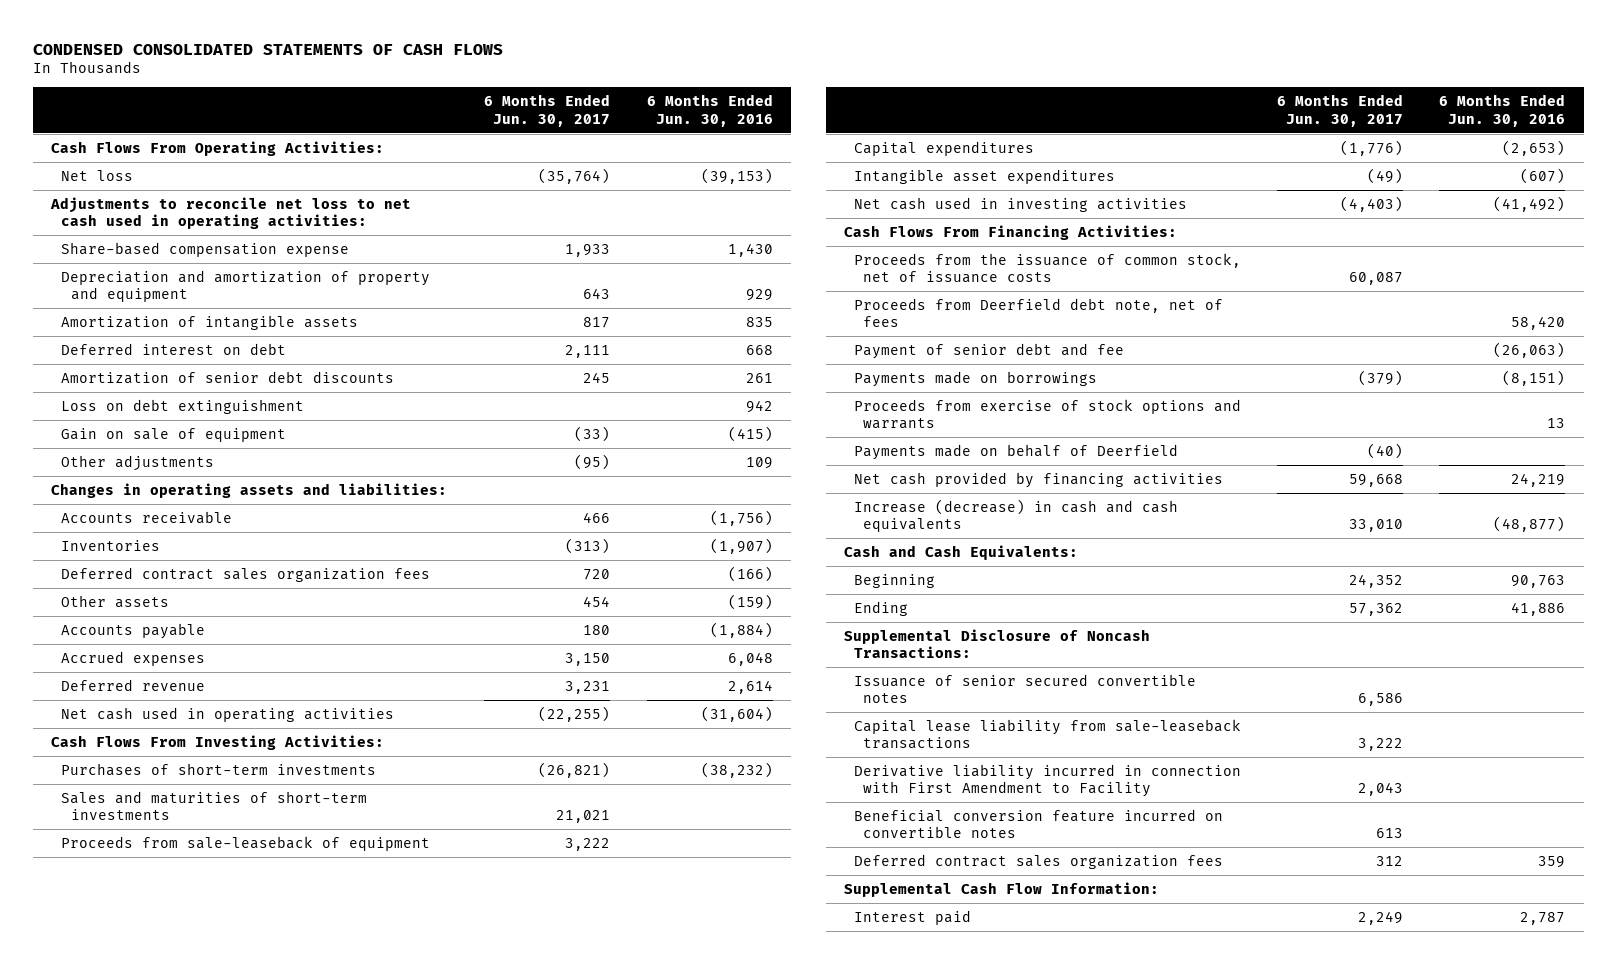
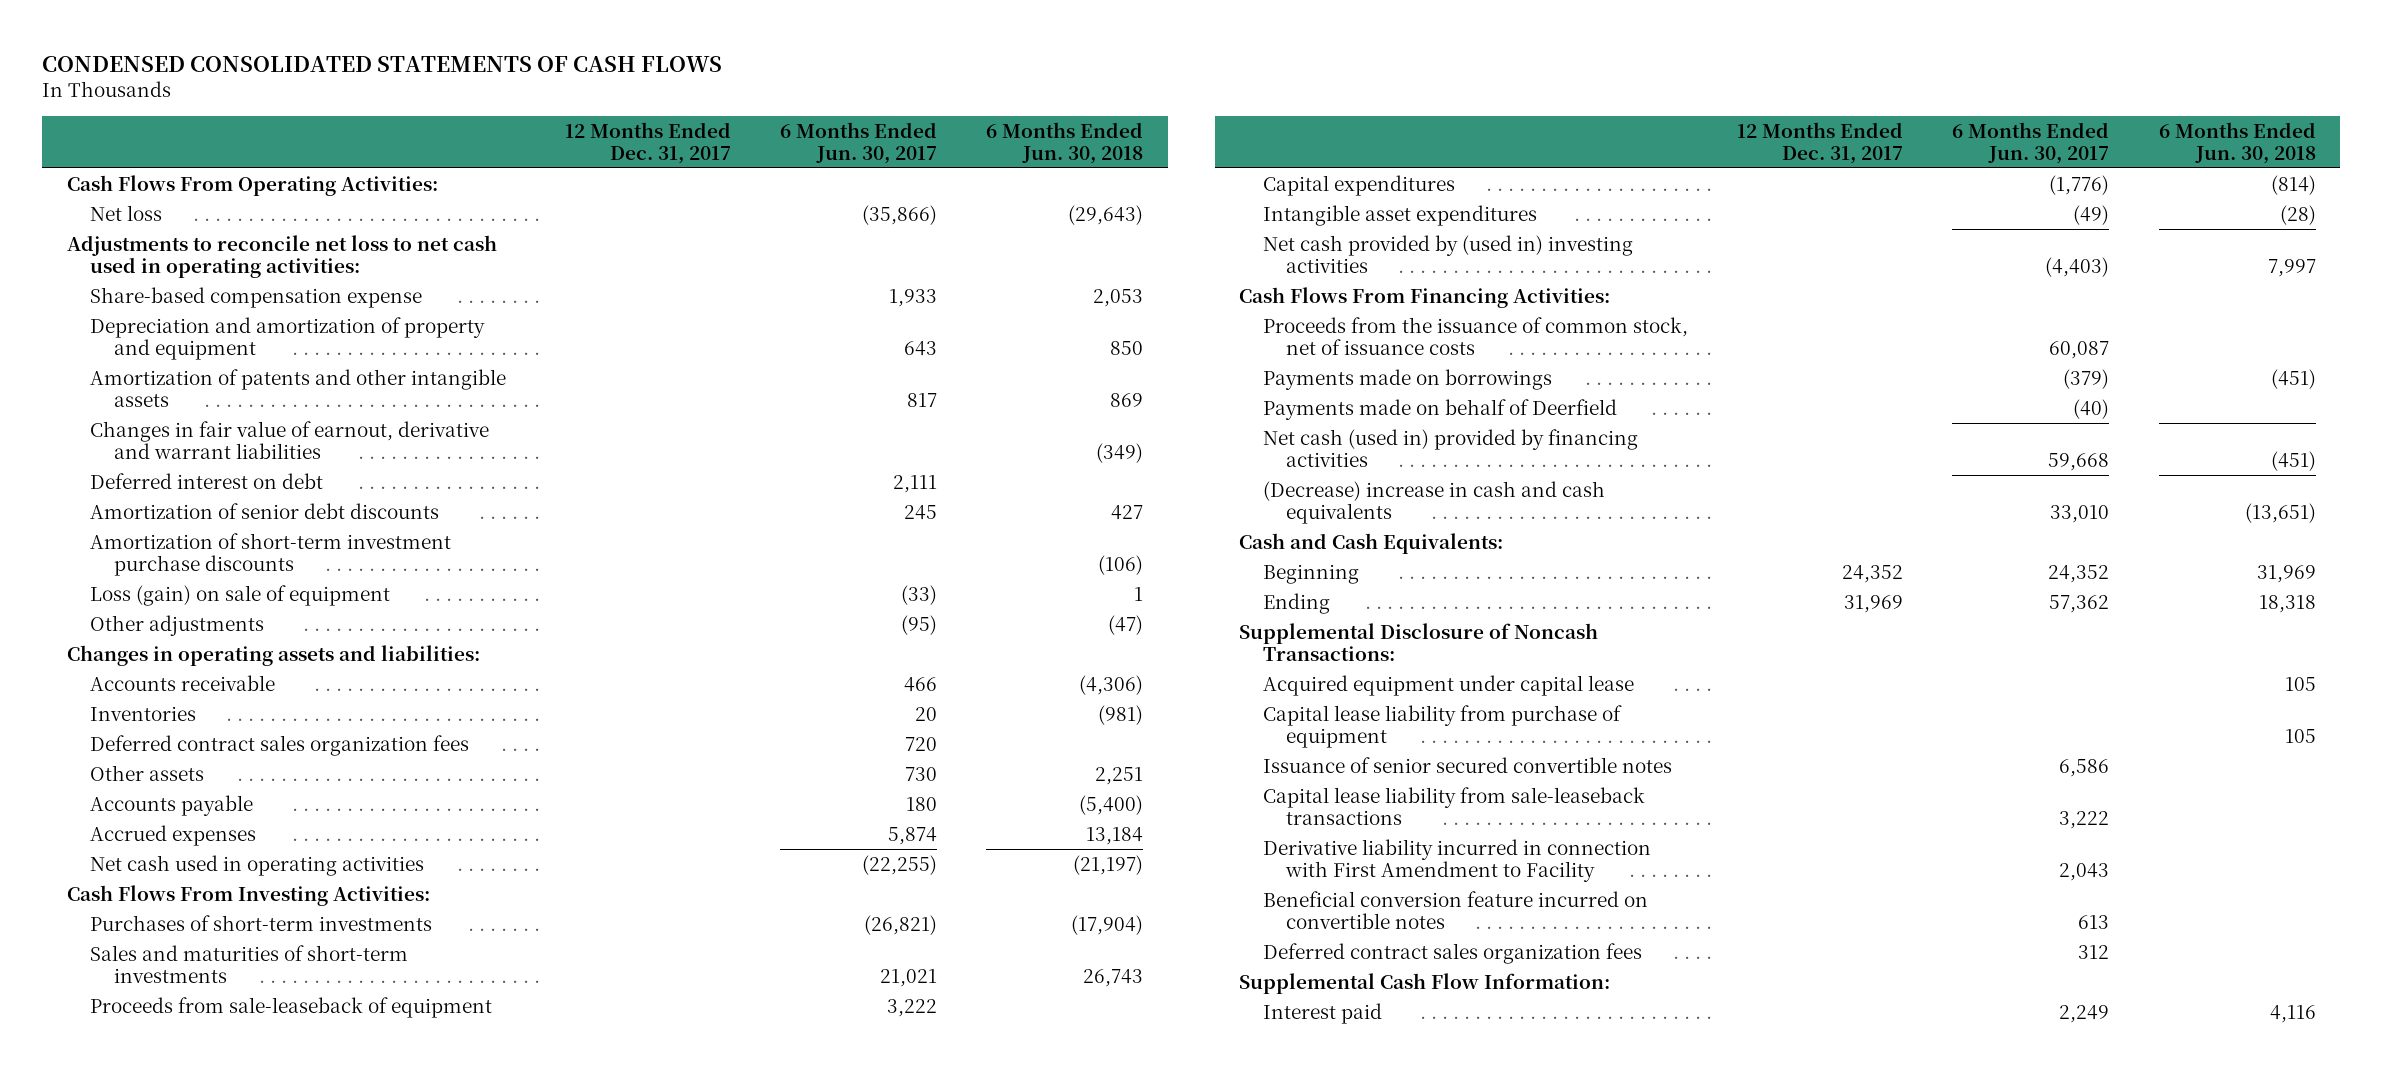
[646,93,773,127] 6 Months Ended Jun. 30, 2016 -> none
none -> [564,121,731,164] 12 Months Ended Dec. 31, 2017
none -> [986,121,1144,164] 6 Months Ended Jun. 30, 2018
[538,167,611,184] (35,764) -> [861,204,937,225] (35,866)
[61,314,359,330] Amortization of intangible assets -> [90,368,507,407] Amortization of patents and other intangible assets
none -> [90,420,490,459] Changes in fair value of earnout, derivative and warrant liabilities
[61,398,305,414] Loss on debt extinguishment -> none
none -> [90,532,452,576] Amortization of short-term investment purchase discounts
[61,427,287,442] Gain on sale of equipment -> [90,584,391,606] Loss (gain) on sale of equipment
[565,537,611,554] (313) -> [914,706,937,721] 20
[583,595,611,607] 454 -> [904,766,937,781] 730
[61,678,206,691] Deferred revenue -> none
[565,652,611,666] 3,150 -> [887,826,937,845] 5,874
[853,196,1187,212] Net cash used in investing activities -> [1262,234,1633,273] Net cash provided by (used in) investing activities
[853,297,1223,328] Proceeds from Deerfield debt note, net of fees -> none
[853,342,1124,359] Payment of senior debt and fee -> none
[853,398,1241,430] Proceeds from exercise of stock options and warrants -> none
[853,471,1223,488] Net cash provided by financing activities -> [1262,428,1638,467] Net cash (used in) provided by financing activities
[853,498,1178,533] Increase (decrease) in cash and cash equivalents -> [1262,480,1605,524] (Decrease) increase in cash and cash equivalents
none -> [1262,674,1634,696] Acquired equipment under capital lease
none -> [1262,704,1622,748] Capital lease liability from purchase of equipment

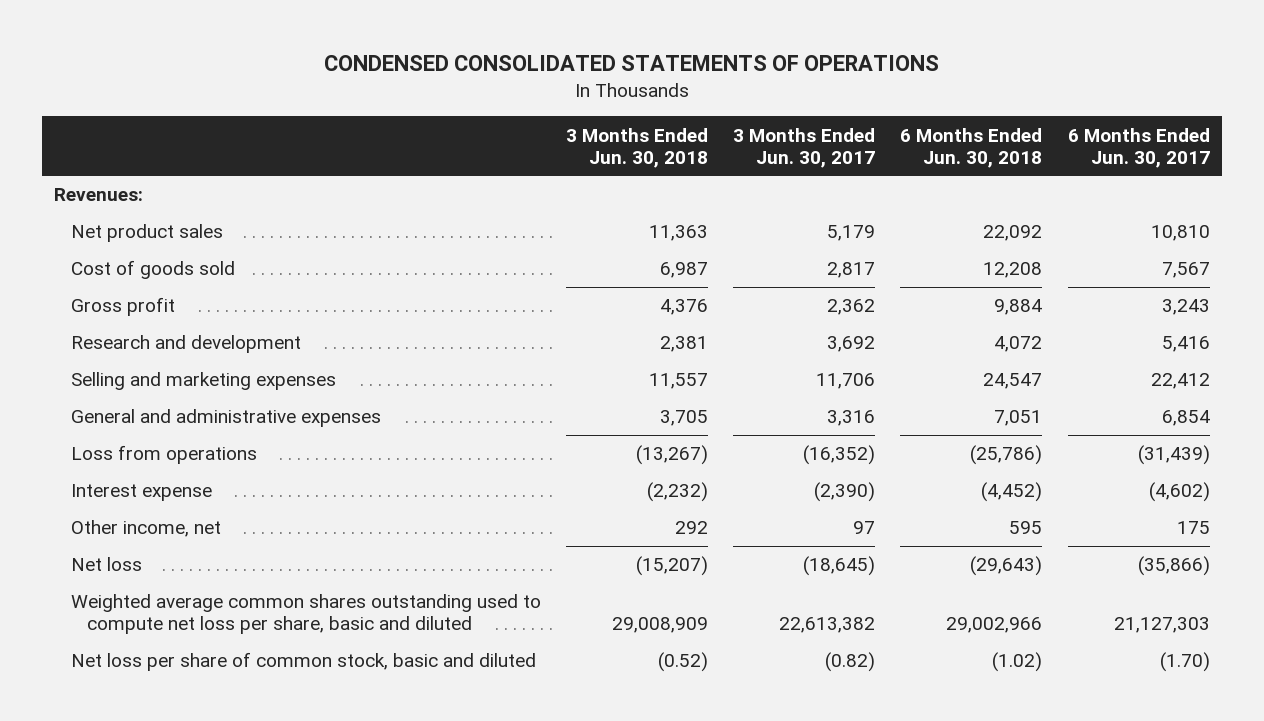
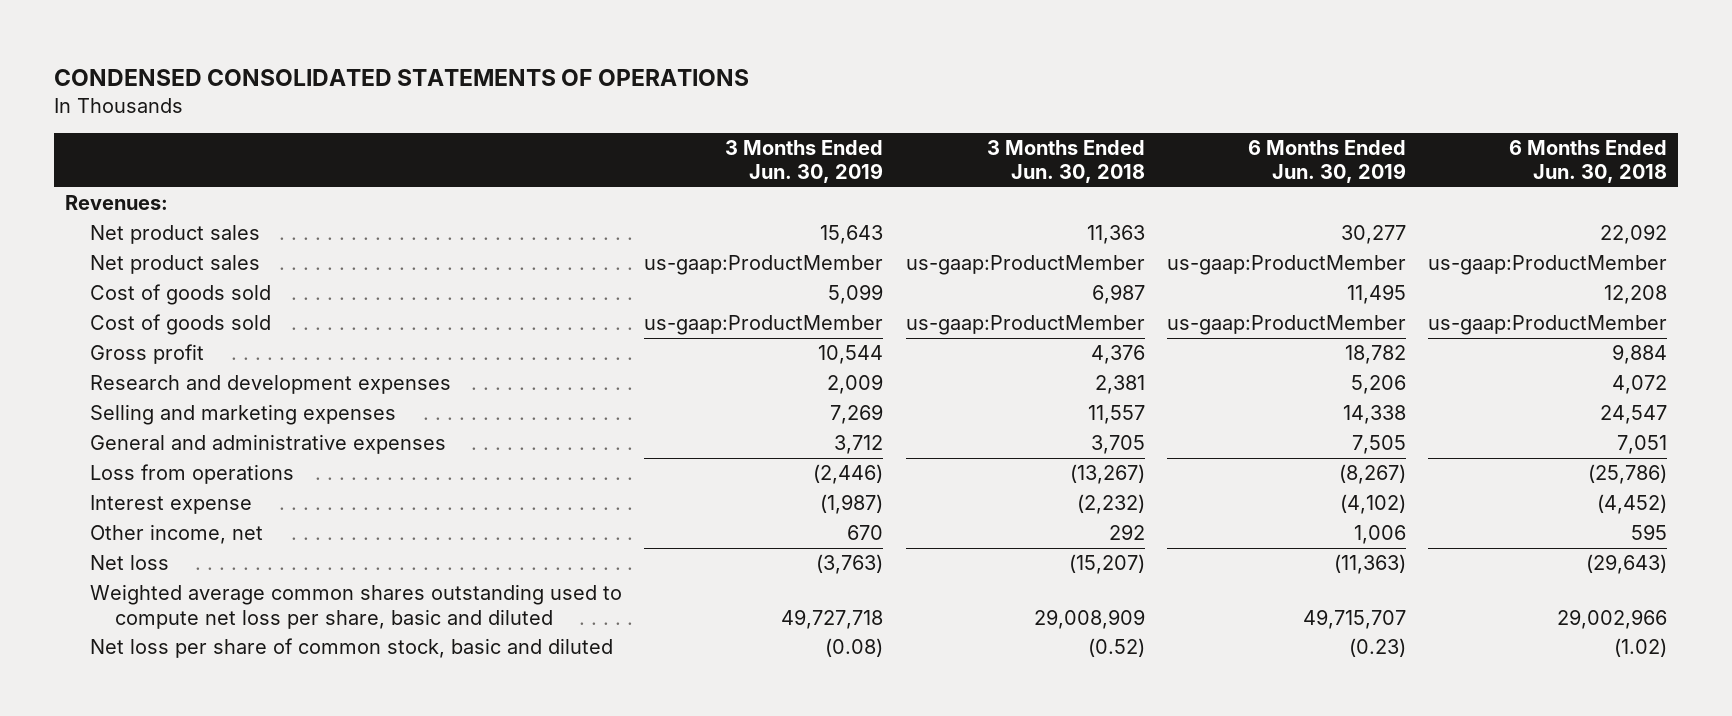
[733,127,876,168] 3 Months Ended Jun. 30, 2017 -> none
[1067,127,1210,168] 6 Months Ended Jun. 30, 2017 -> none
none -> [725,139,884,184] 3 Months Ended Jun. 30, 2019
none -> [1247,139,1406,184] 6 Months Ended Jun. 30, 2019
none -> [90,255,261,275] Net product sales
none -> [90,314,272,336] Cost of goods sold
[70,335,301,354] Research and development -> [90,375,452,395] Research and development expenses

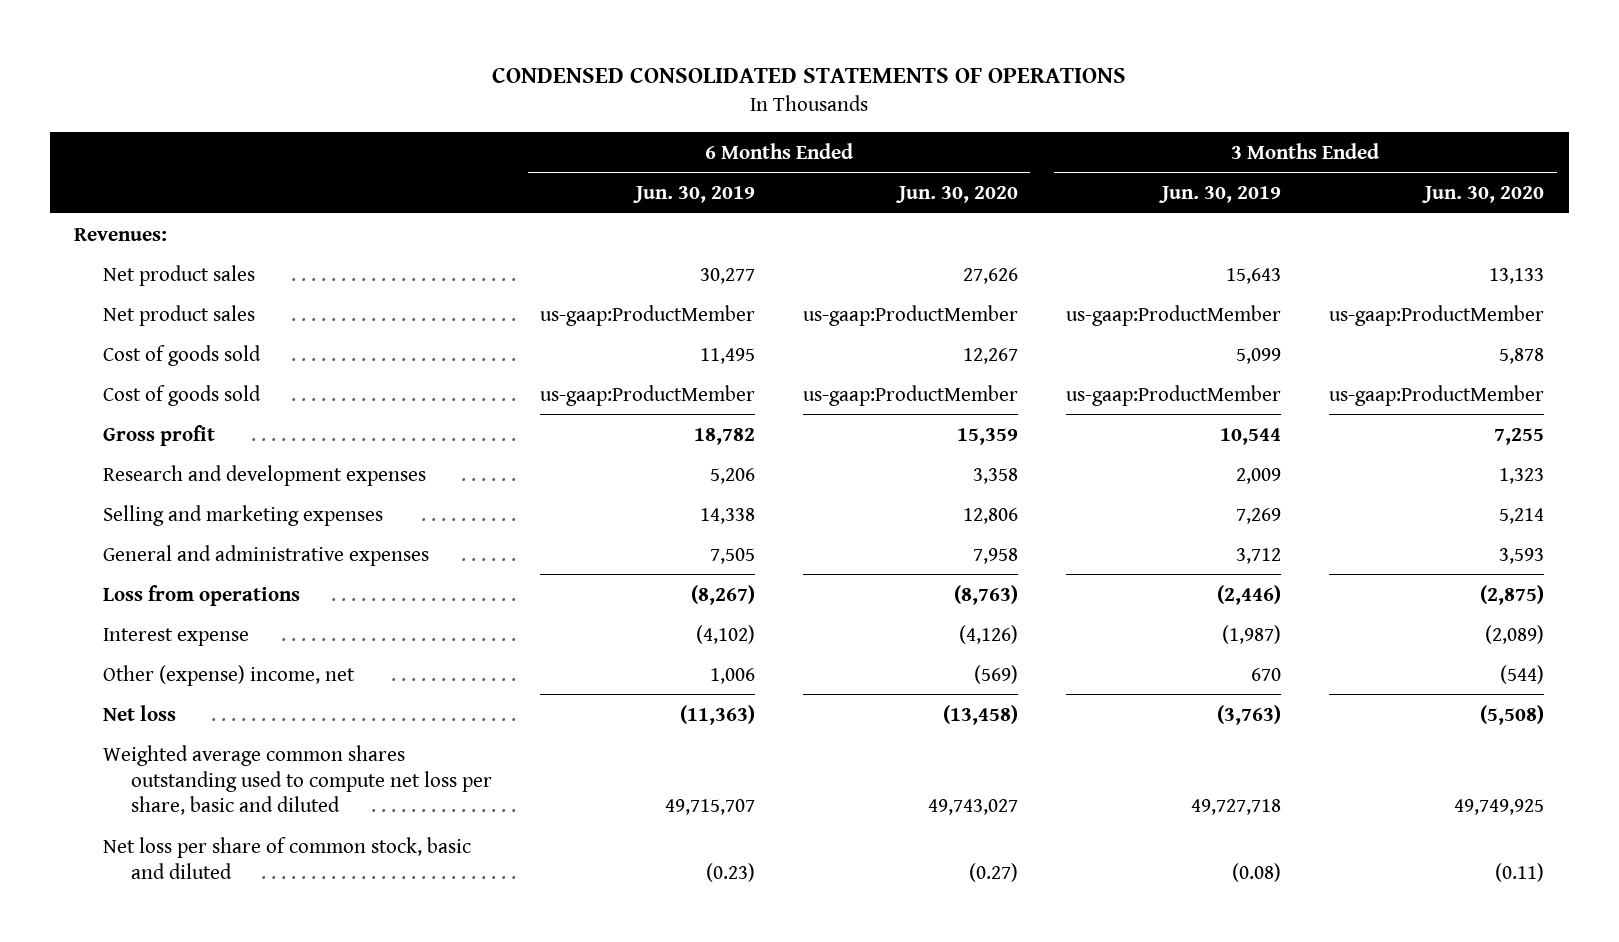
[986,139,1145,184] 3 Months Ended Jun. 30, 2018 -> none
[1508,139,1667,184] 6 Months Ended Jun. 30, 2018 -> none
none -> [896,186,1019,204] Jun. 30, 2020
none -> [1422,186,1545,204] Jun. 30, 2020
[90,524,264,545] Other income, net -> [102,664,355,686] Other (expense) income, net

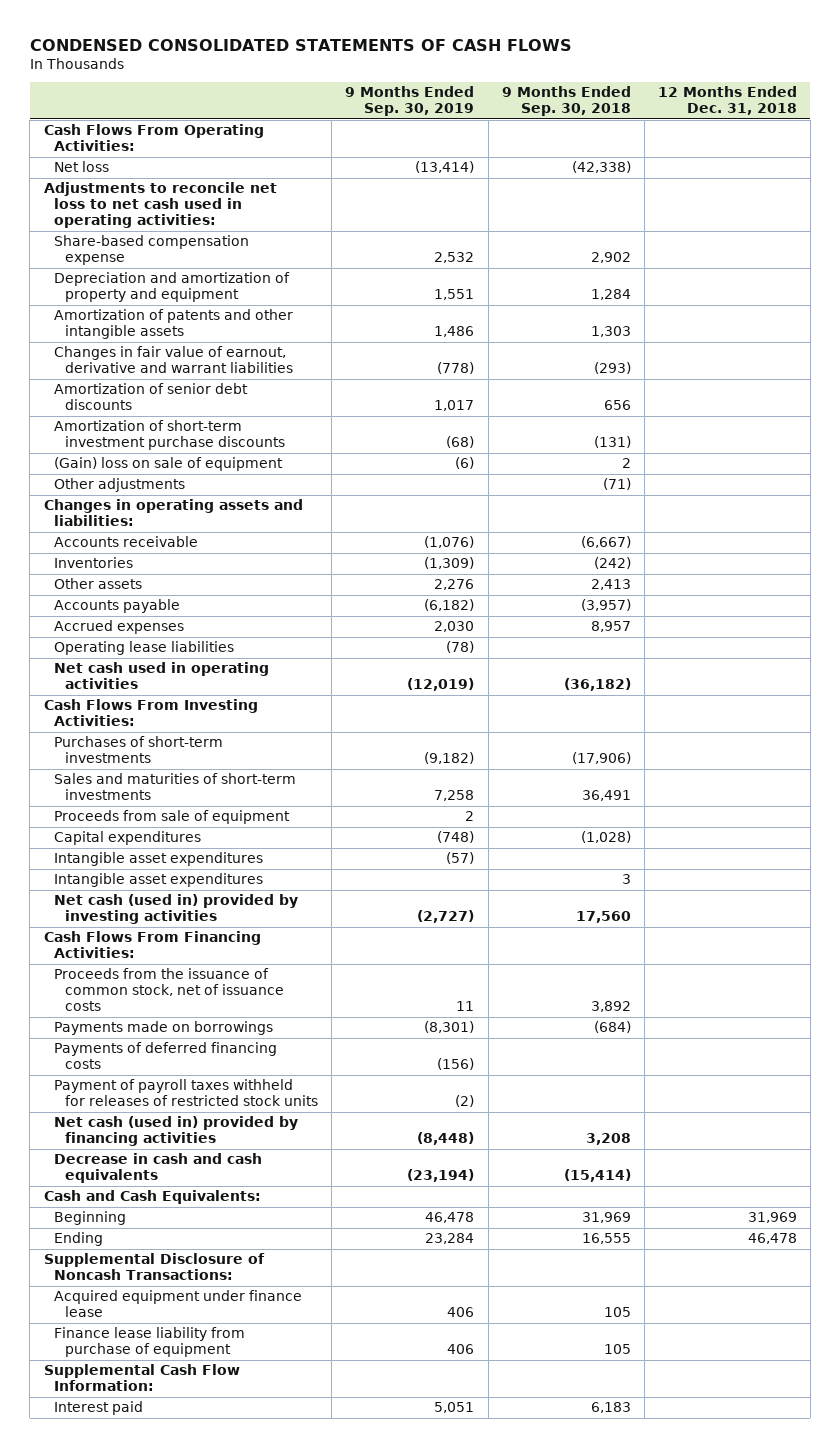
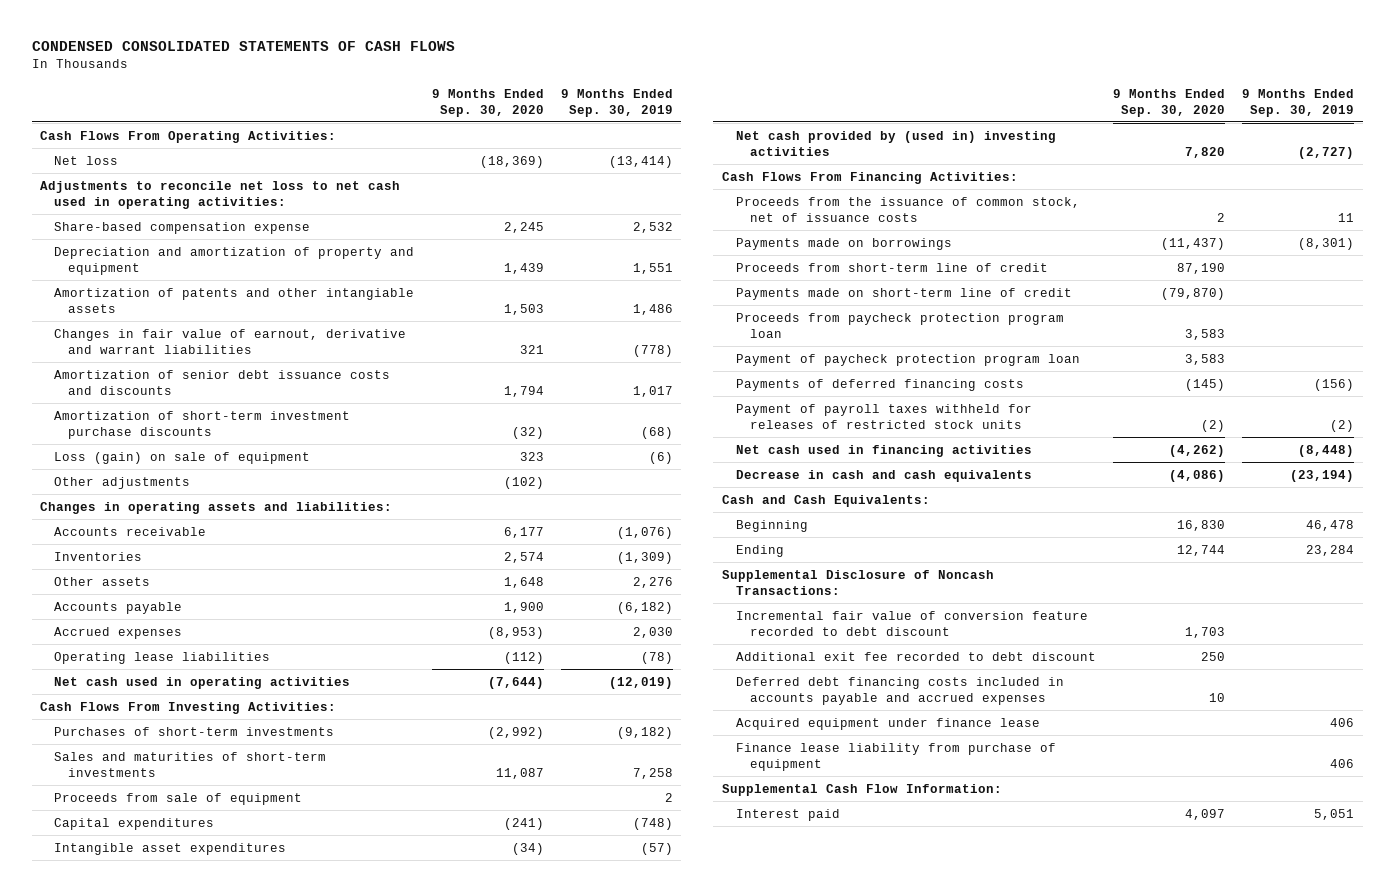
[501,86,631,117] 9 Months Ended Sep. 30, 2018 -> none
[657,86,797,116] 12 Months Ended Dec. 31, 2018 -> none
none -> [431,88,544,117] 9 Months Ended Sep. 30, 2020
[54,309,294,340] Amortization of patents and other intangible assets -> [54,287,415,313] Amortization of patents and other intangiable assets
[54,383,249,411] Amortization of senior debt discounts -> [54,369,391,395] Amortization of senior debt issuance costs and discounts
[54,457,284,472] (Gain) loss on sale of equipment -> [54,451,311,464] Loss (gain) on sale of equipment
[54,873,264,888] Intangible asset expenditures -> none
[54,894,299,925] Net cash (used in) provided by investing activities -> [735,130,1056,156] Net cash provided by (used in) investing activities
none -> [735,262,1048,272] Proceeds from short-term line of credit
none -> [735,287,1072,300] Payments made on short-term line of credit
none -> [735,312,1064,338] Proceeds from paycheck protection program loan
none -> [735,353,1080,366] Payment of paycheck protection program loan
[54,1116,299,1147] Net cash (used in) provided by financing activities -> [735,444,1032,457] Net cash used in financing activities
none -> [735,610,1088,636] Incremental fair value of conversion feature recorded to debt discount
none -> [735,651,1096,661] Additional exit fee recorded to debt discount
none -> [735,676,1064,705] Deferred debt financing costs included in accounts payable and accrued expenses

